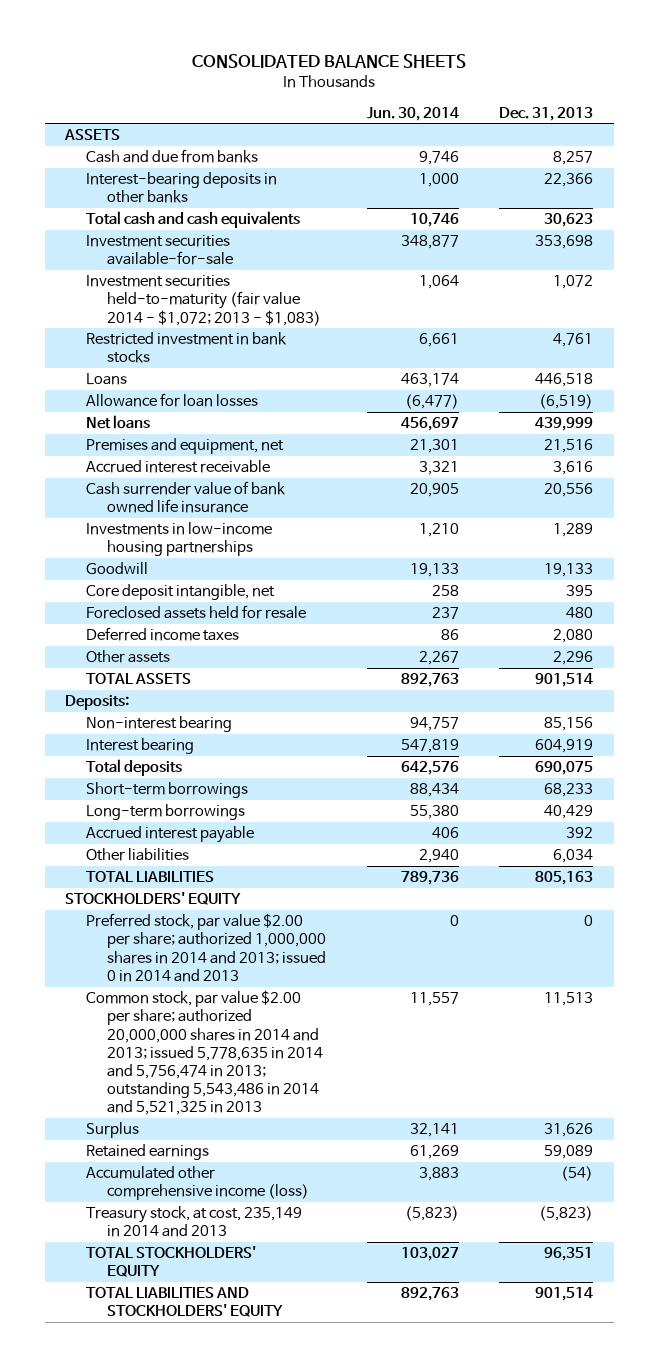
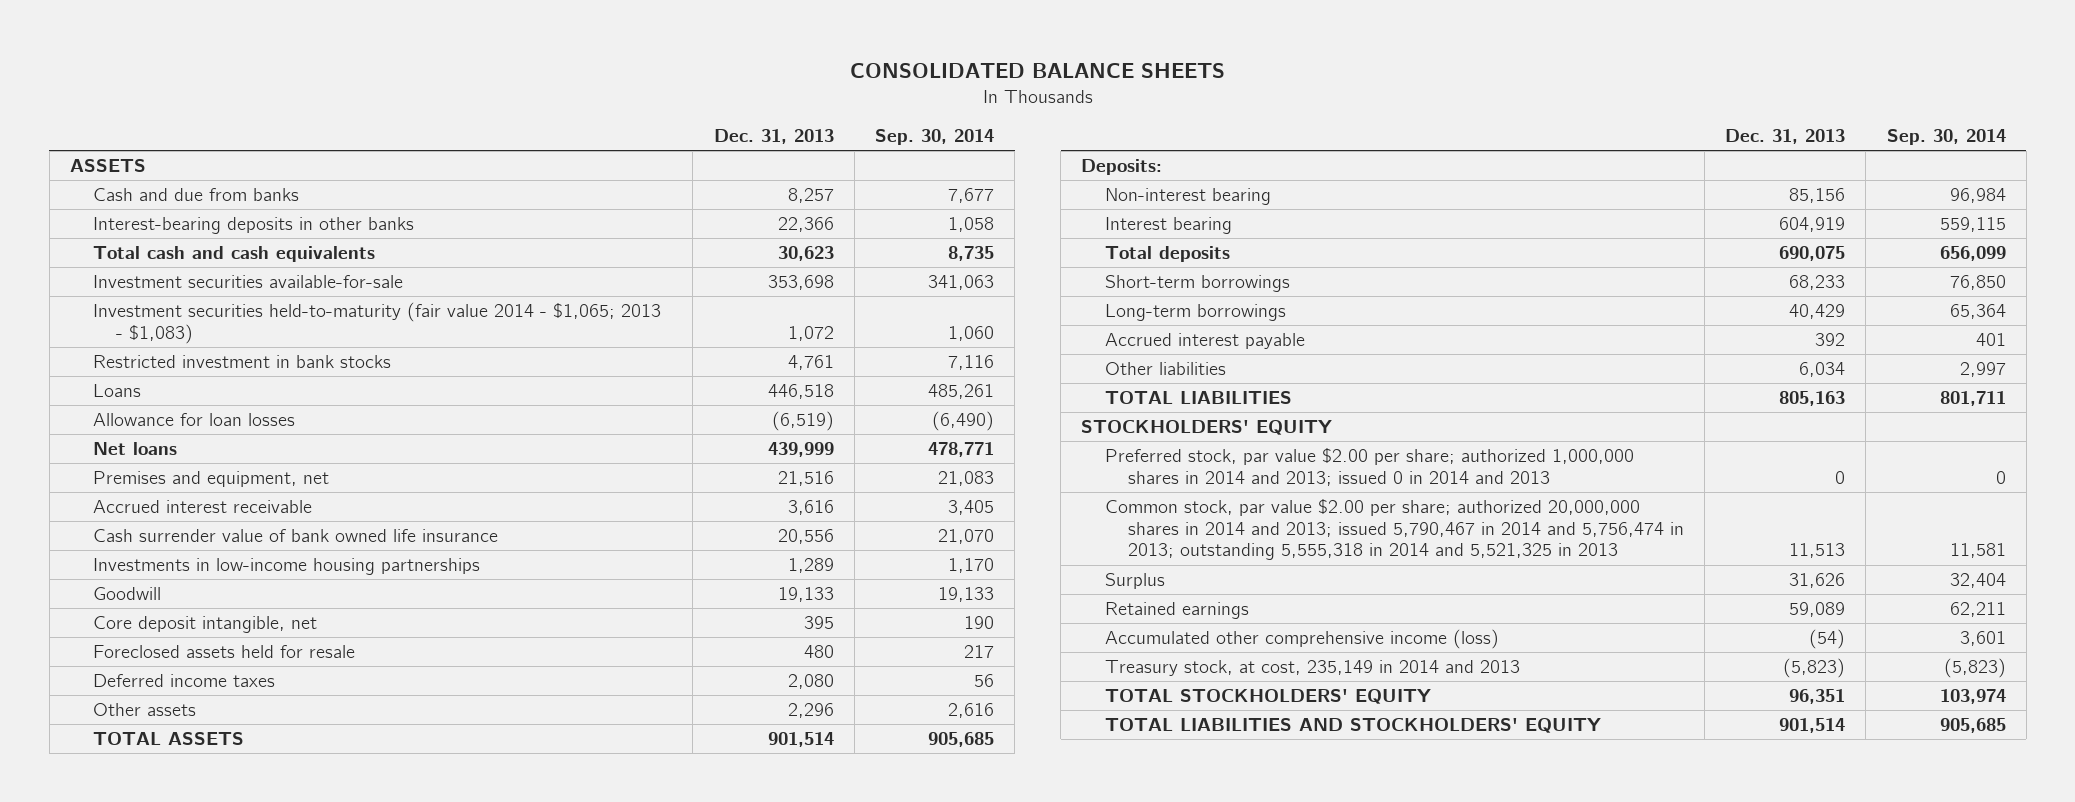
[366,106,459,121] Jun. 30, 2014 -> none
none -> [874,129,994,146] Sep. 30, 2014
[86,275,322,326] Investment securities held-to-maturity (fair value 2014 - $1,072; 2013 - $1,083) -> [93,301,662,344] Investment securities held-to-maturity (fair value 2014 - $1,065; 2013 - $1,083)
[86,990,324,1116] Common stock, par value $2.00 per share; authorized 20,000,000 shares in 2014 and 2013; issued 5,778,635 in 2014 and 5,756,474 in 2013; outstanding 5,543,486 in 2014 and 5,521,325 in 2013 -> [1104,498,1684,561] Common stock, par value $2.00 per share; authorized 20,000,000 shares in 2014 and 2013; issued 5,790,467 in 2014 and 5,756,474 in 2013; outstanding 5,555,318 in 2014 and 5,521,325 in 2013

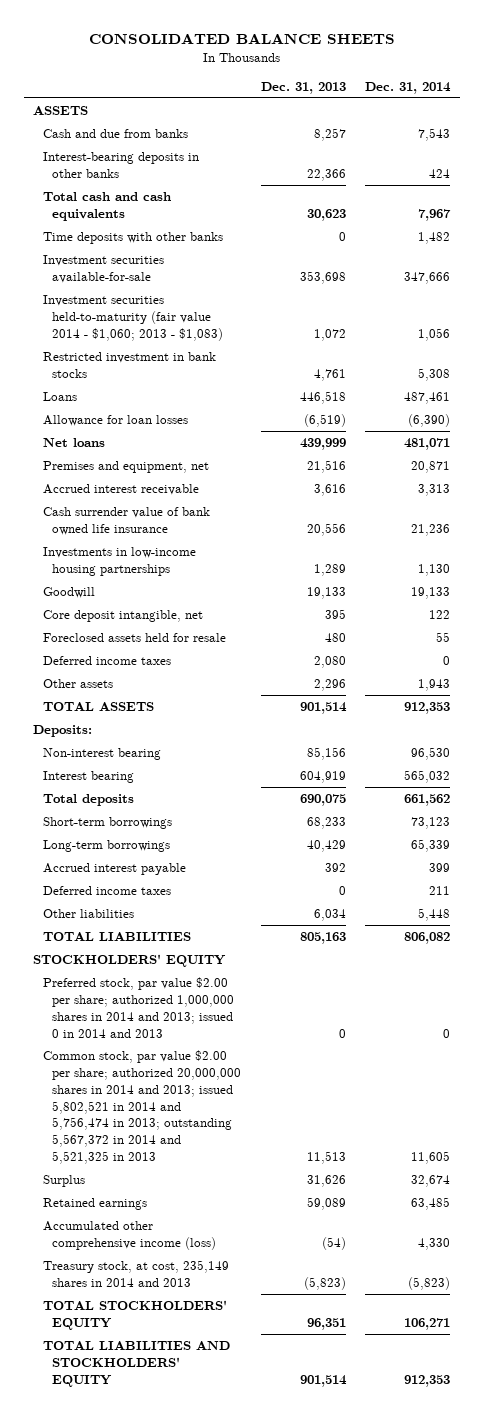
[874,129,994,146] Sep. 30, 2014 -> none
none -> [365,82,452,95] Dec. 31, 2014
none -> [42,232,223,245] Time deposits with other banks
[93,301,662,344] Investment securities held-to-maturity (fair value 2014 - $1,065; 2013 - $1,083) -> [42,295,224,341] Investment securities held-to-maturity (fair value 2014 - $1,060; 2013 - $1,083)
none -> [42,886,171,896] Deferred income taxes
[1104,498,1684,561] Common stock, par value $2.00 per share; authorized 20,000,000 shares in 2014 and 2013; issued 5,790,467 in 2014 and 5,756,474 in 2013; outstanding 5,555,318 in 2014 and 5,521,325 in 2013 -> [42,1050,242,1165] Common stock, par value $2.00 per share; authorized 20,000,000 shares in 2014 and 2013; issued 5,802,521 in 2014 and 5,756,474 in 2013; outstanding 5,567,372 in 2014 and 5,521,325 in 2013
[1104,659,1520,676] Treasury stock, at cost, 235,149 in 2014 and 2013 -> [42,1260,229,1287] Treasury stock, at cost, 235,149 shares in 2014 and 2013

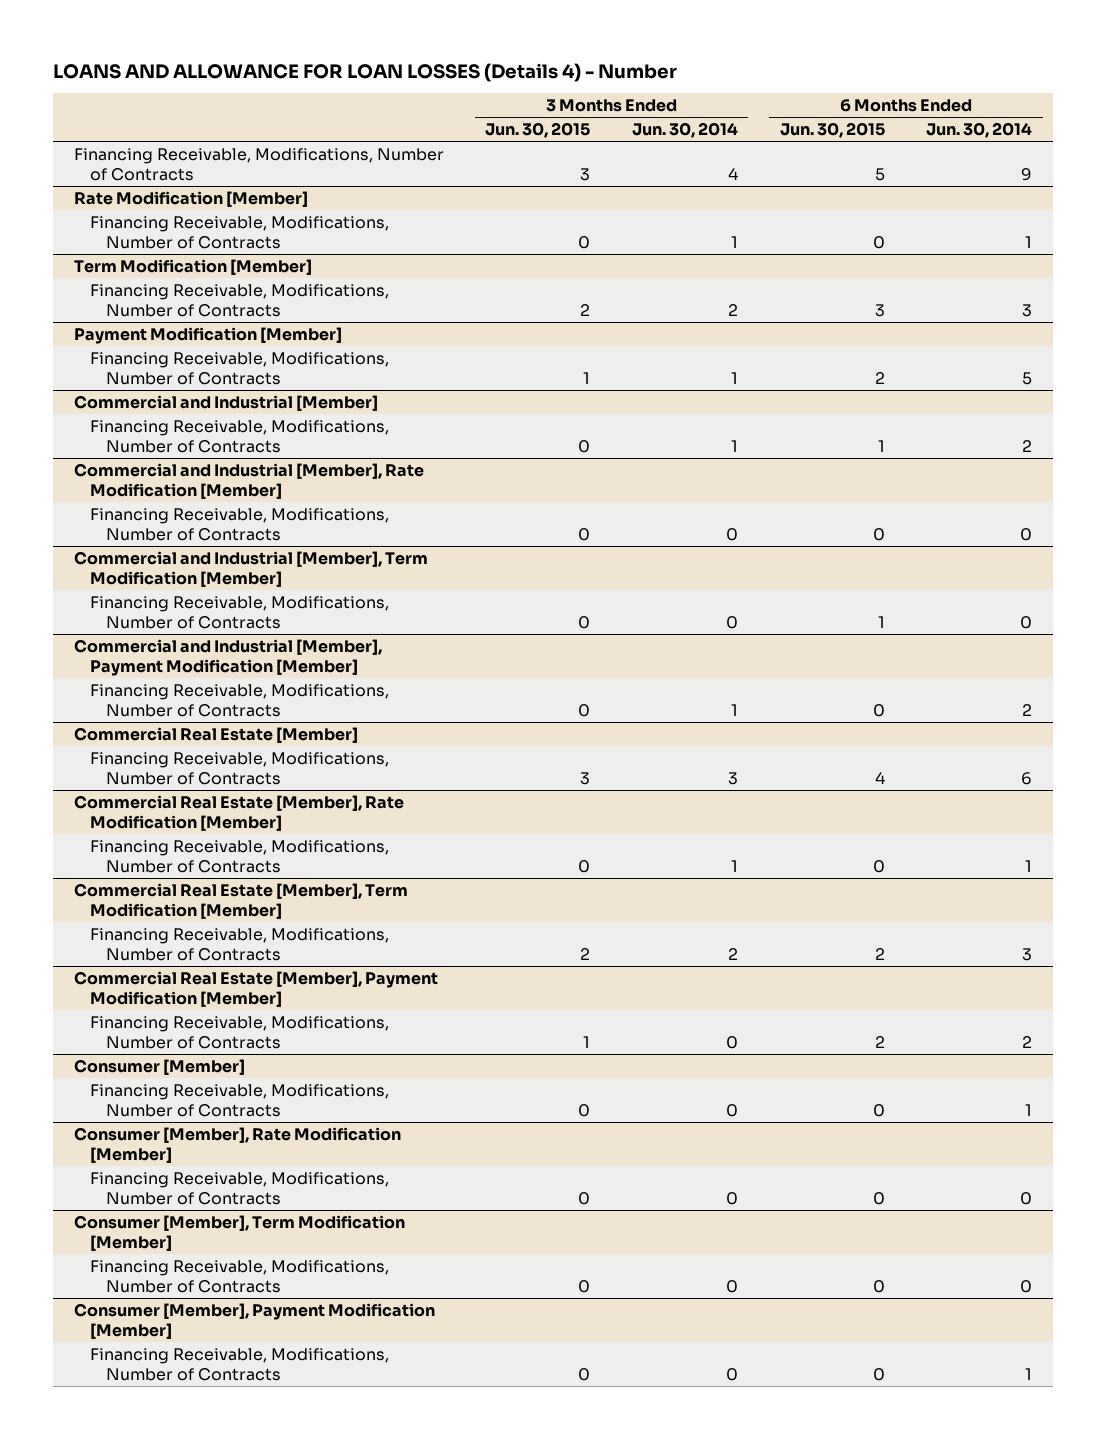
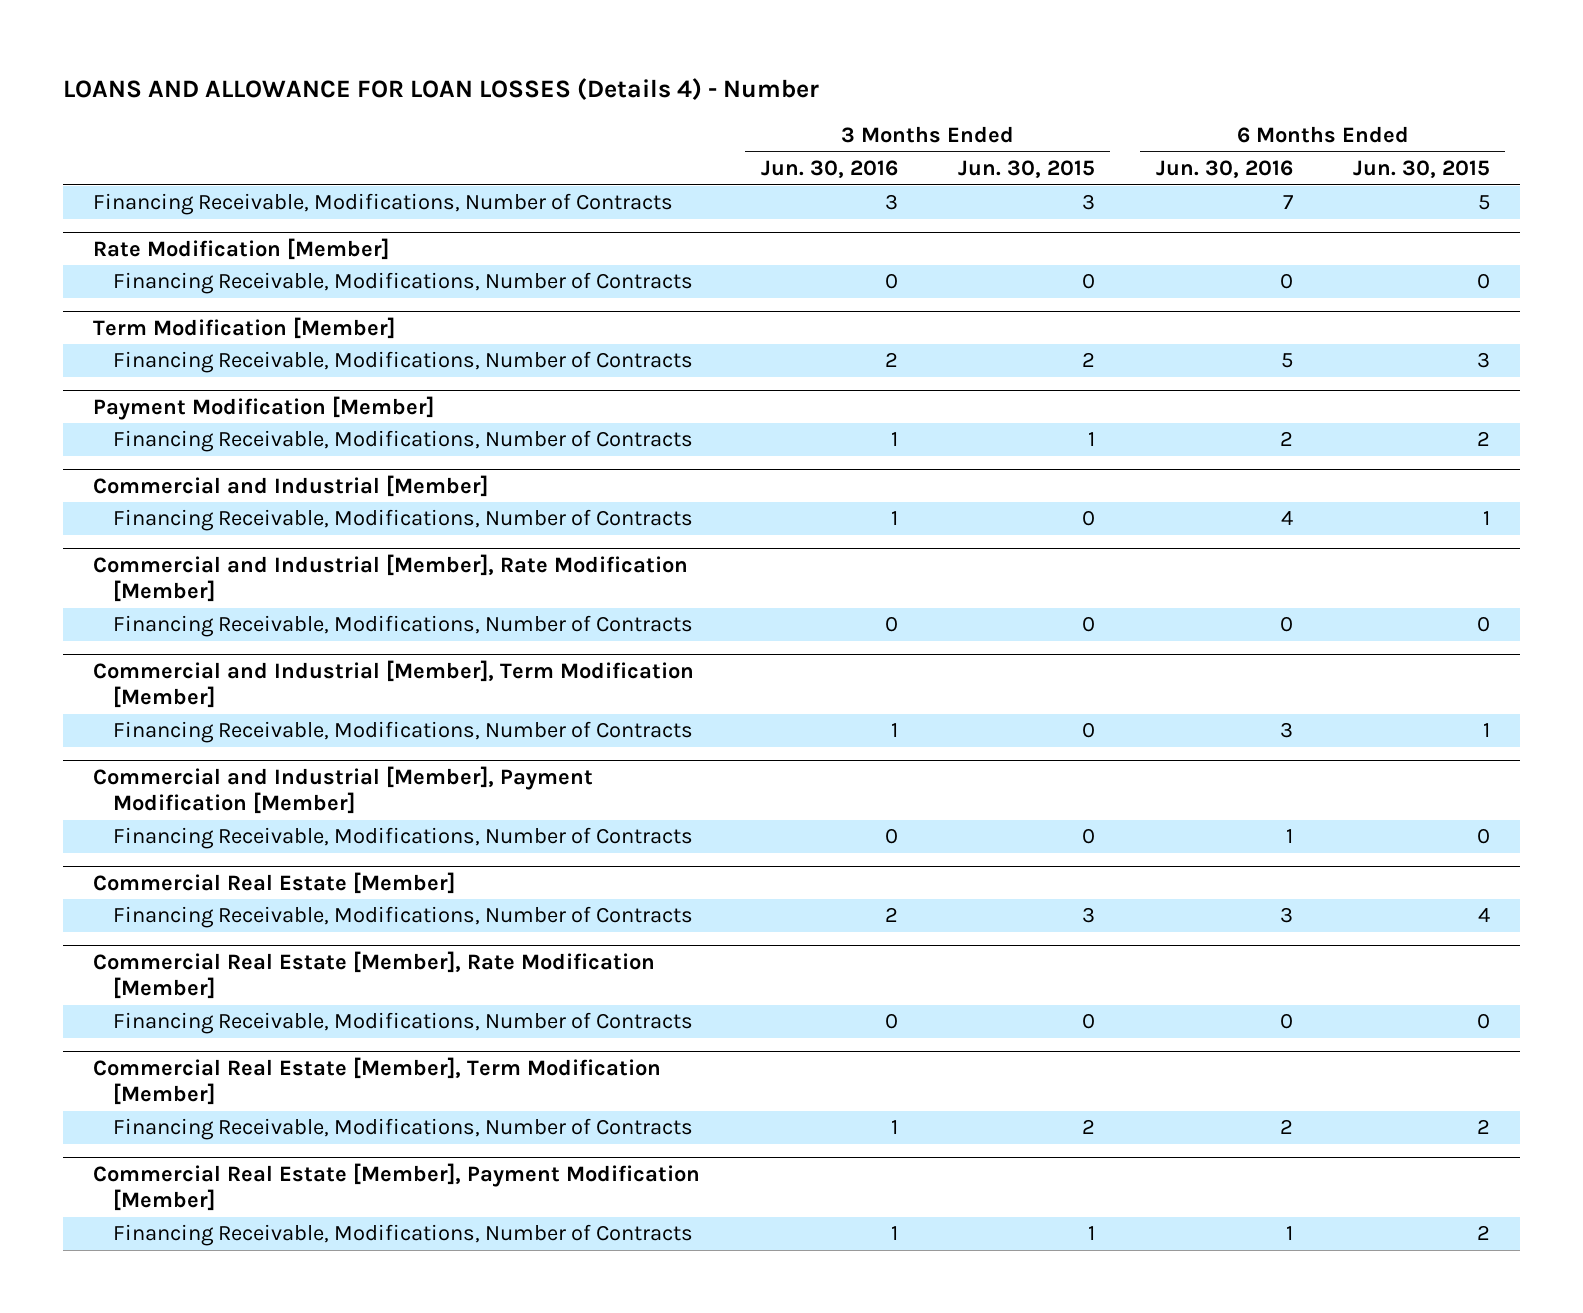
[632,122,739,139] Jun. 30, 2014 -> none
[926,122,1033,139] Jun. 30, 2014 -> none
none -> [760,159,898,178] Jun. 30, 2016
none -> [1155,159,1293,178] Jun. 30, 2016
[73,1058,245,1075] Consumer [Member] -> none
[89,1083,389,1117] Financing Receivable, Modifications, Number of Contracts -> none
[73,1126,401,1163] Consumer [Member], Rate Modification [Member] -> none
[89,1171,389,1205] Financing Receivable, Modifications, Number of Contracts -> none
[73,1214,405,1251] Consumer [Member], Term Modification [Member] -> none
[89,1259,389,1293] Financing Receivable, Modifications, Number of Contracts -> none
[73,1302,435,1339] Consumer [Member], Payment Modification [Member] -> none
[89,1347,389,1381] Financing Receivable, Modifications, Number of Contracts -> none

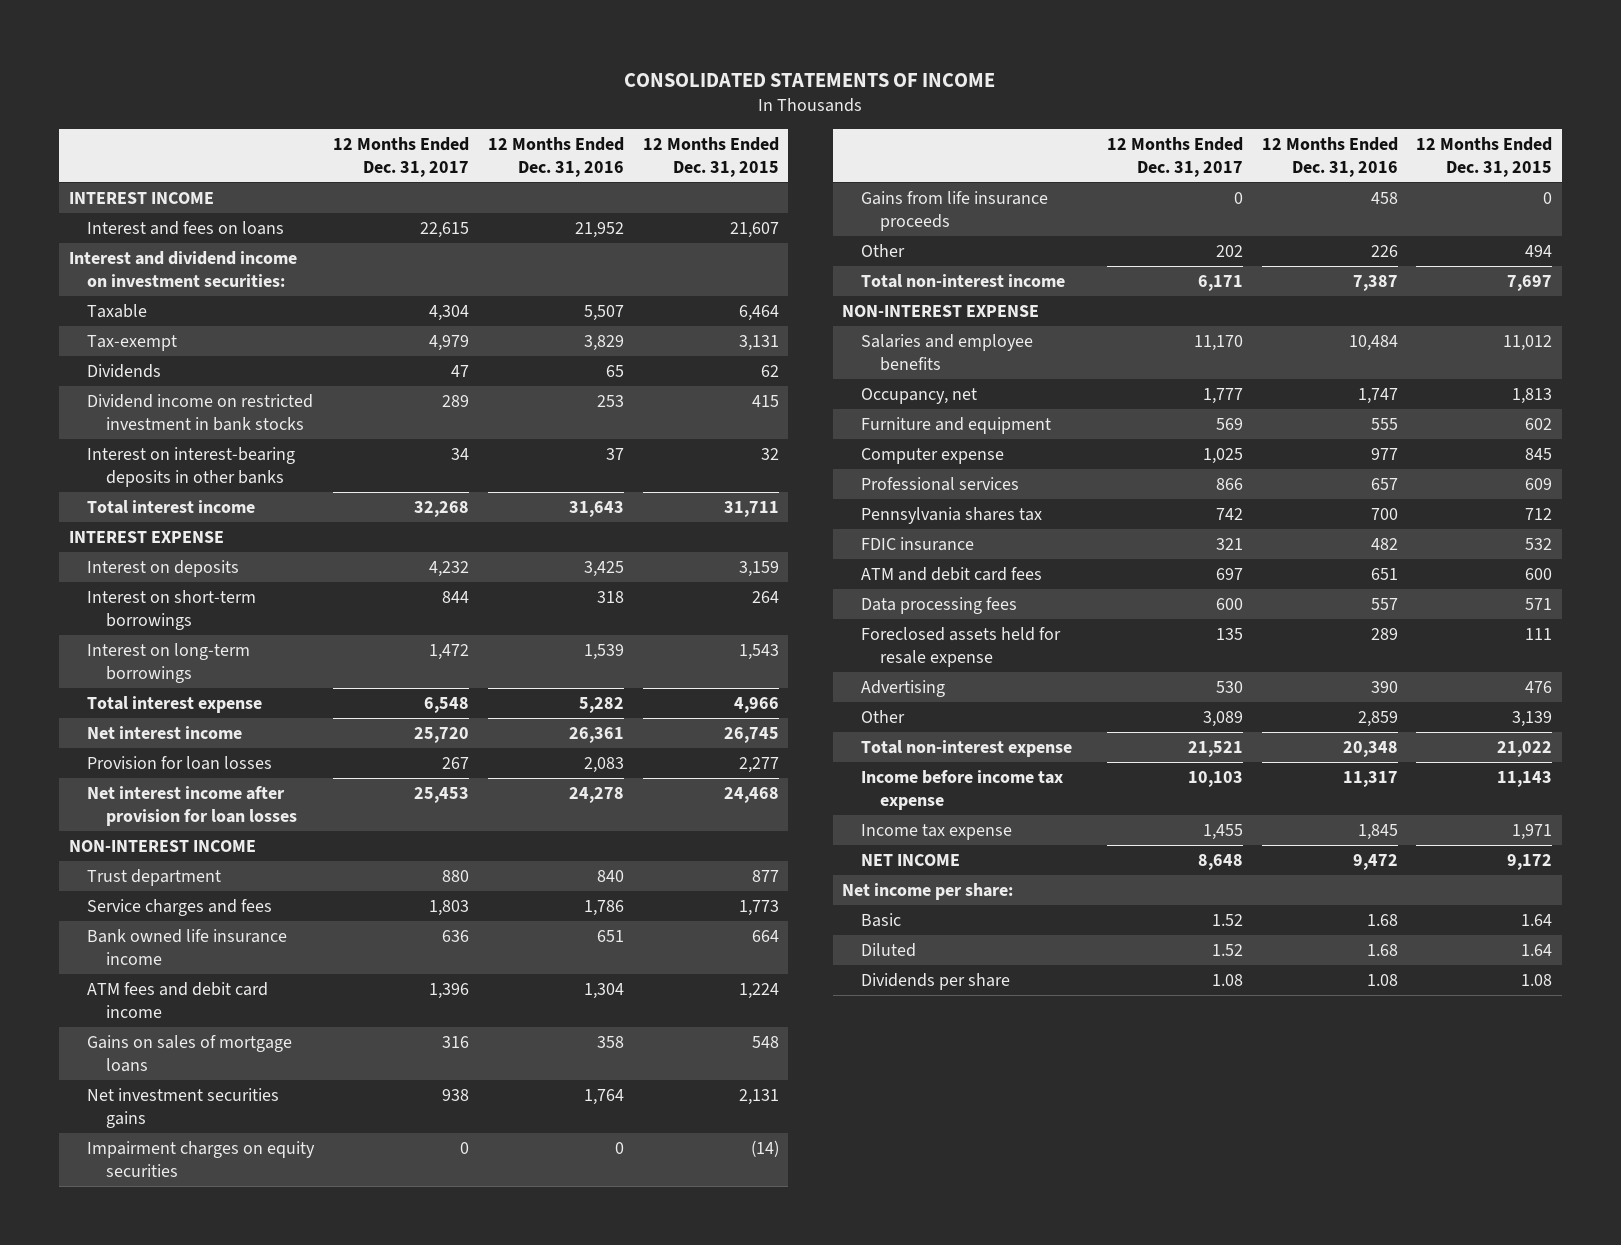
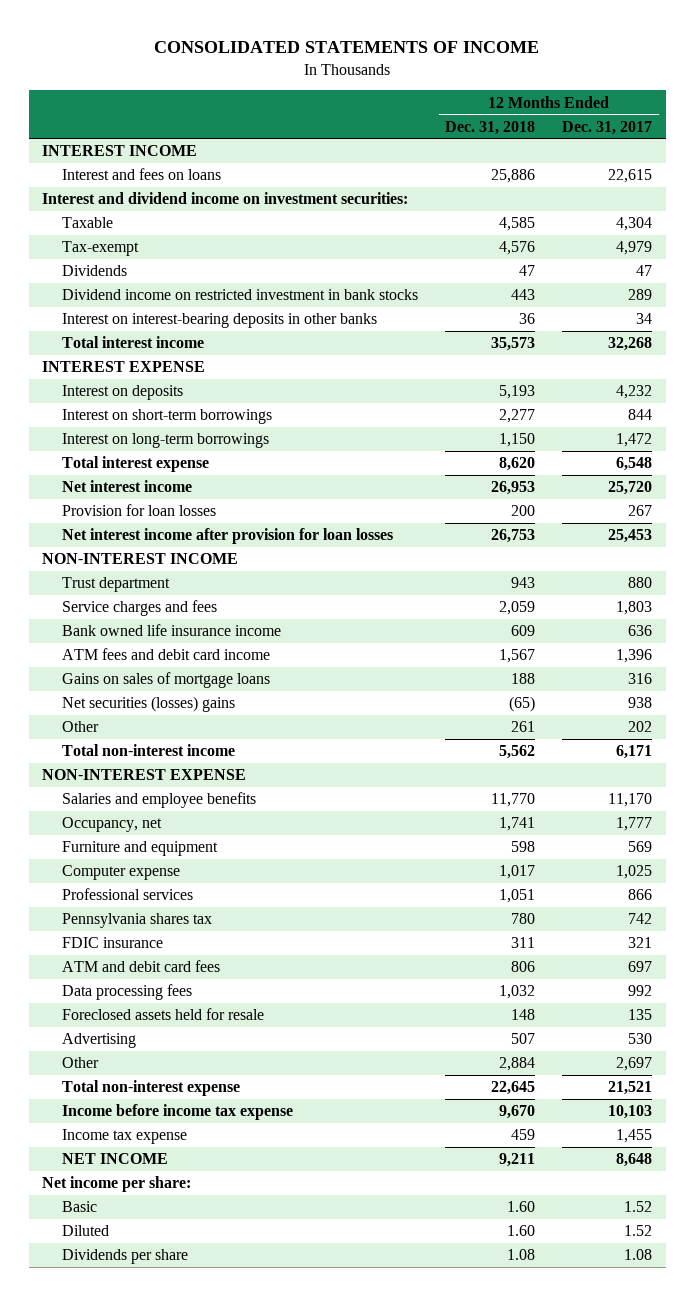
[487,136,624,177] 12 Months Ended Dec. 31, 2016 -> none
[642,136,779,177] 12 Months Ended Dec. 31, 2015 -> none
none -> [445,120,536,135] Dec. 31, 2018
[87,1140,316,1177] Impairment charges on equity securities -> none
[860,190,1048,231] Gains from life insurance proceeds -> none
[87,1087,280,1128] Net investment securities gains -> [62,696,236,713] Net securities (losses) gains
[1215,597,1243,610] 600 -> [628,985,653,997] 992
[860,626,1061,667] Foreclosed assets held for resale expense -> [62,1008,265,1021] Foreclosed assets held for resale
[1202,710,1243,727] 3,089 -> [616,1057,653,1072] 2,697

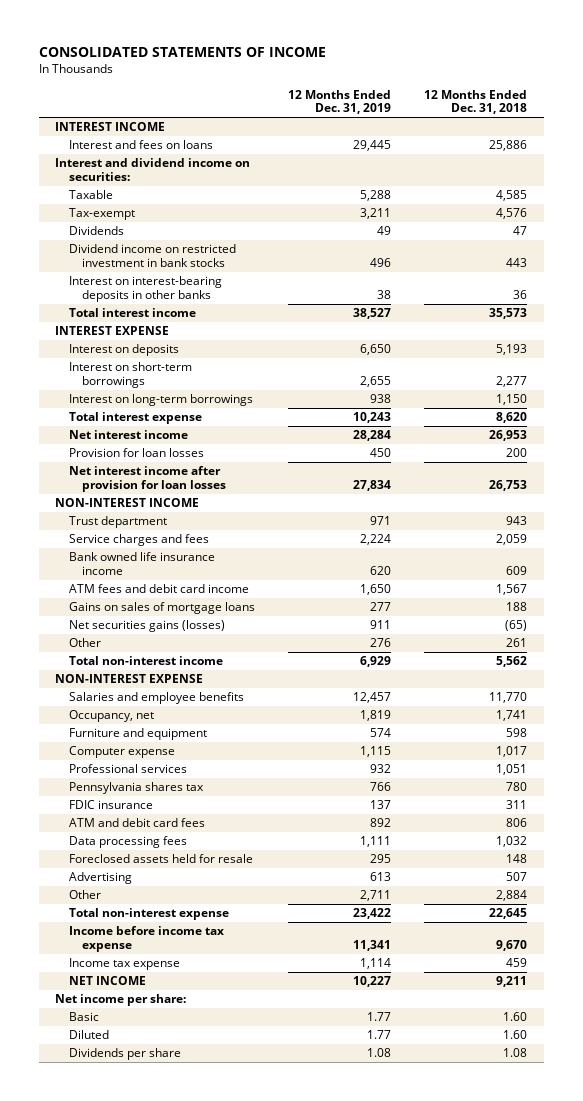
[562,120,653,135] Dec. 31, 2017 -> none
none -> [287,89,391,115] 12 Months Ended Dec. 31, 2019
[42,192,409,205] Interest and dividend income on investment securities: -> [55,158,251,182] Interest and dividend income on securities:
[62,696,236,713] Net securities (losses) gains -> [68,620,225,633] Net securities gains (losses)

